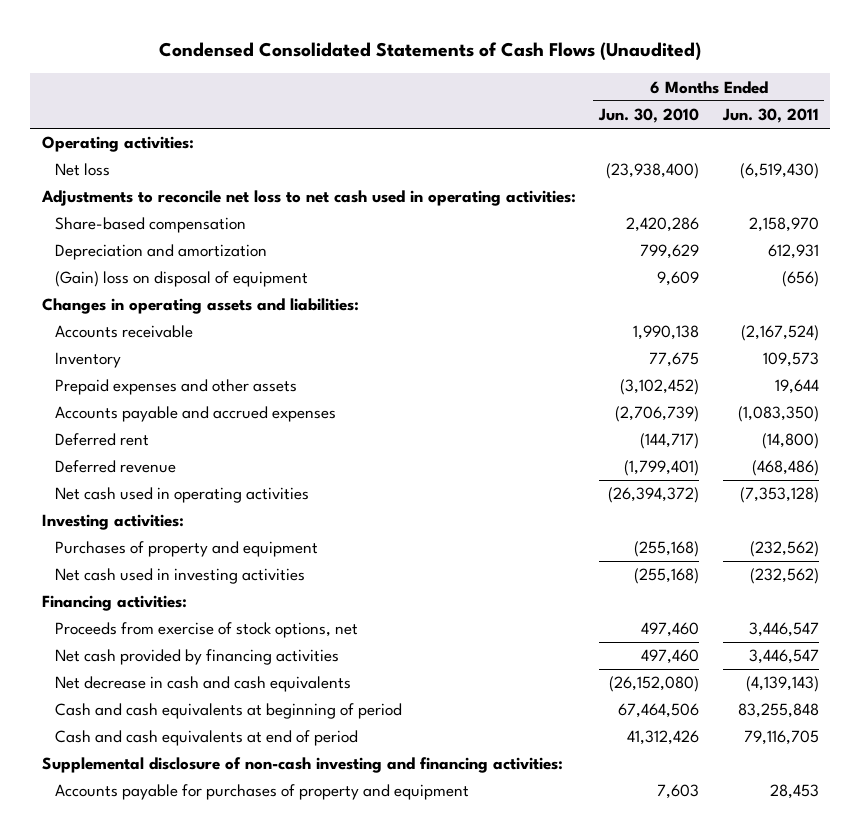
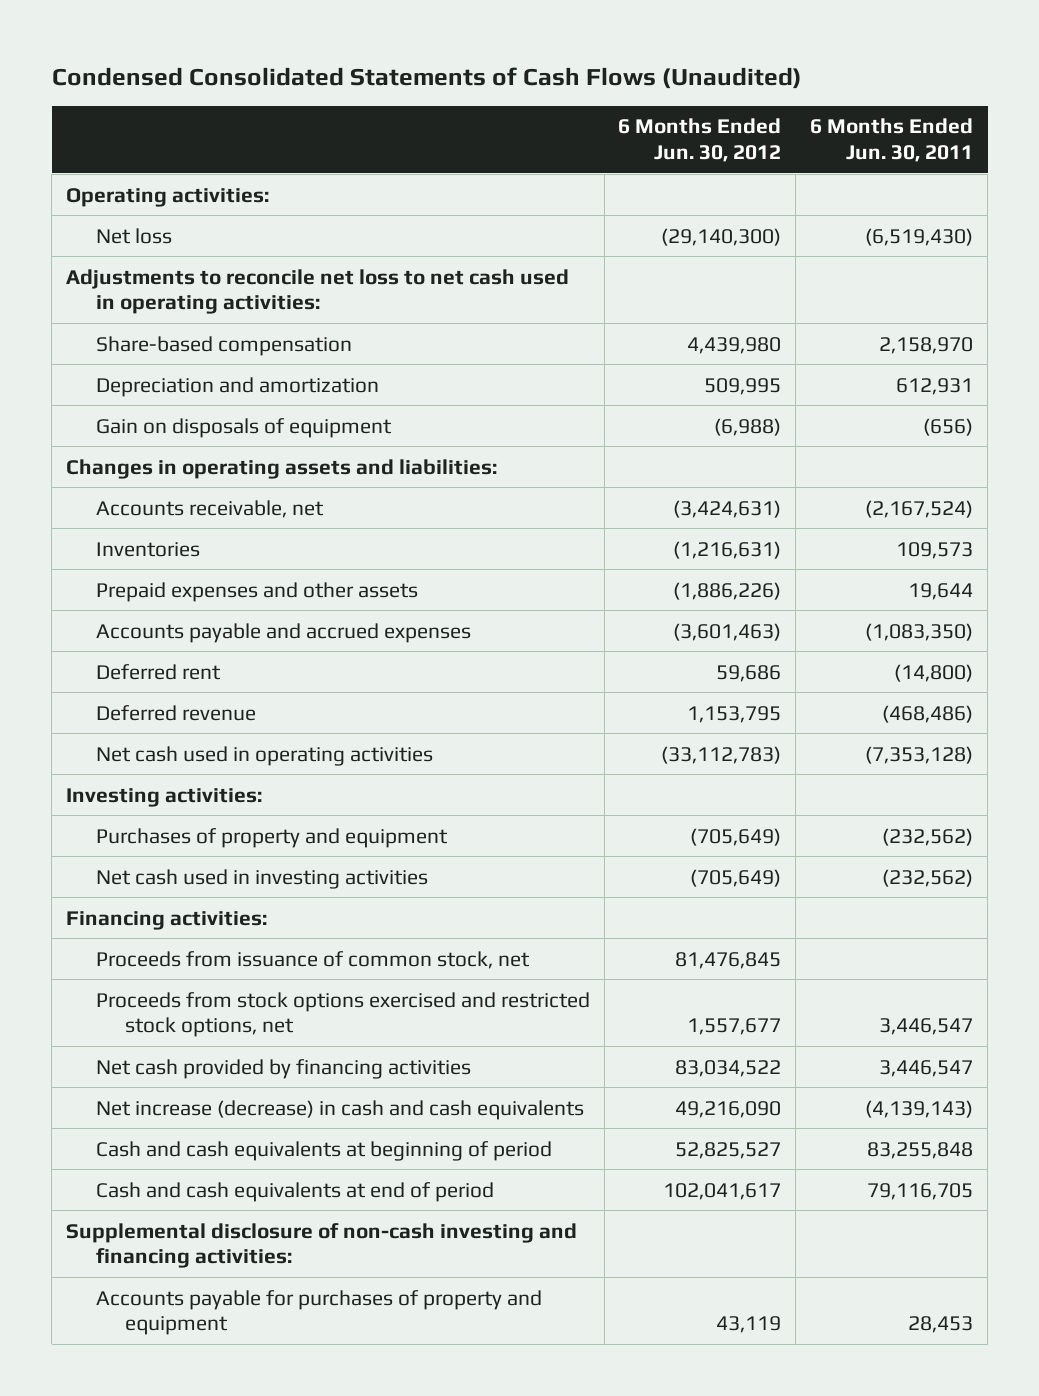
[598,107,700,123] Jun. 30, 2010 -> none
none -> [618,118,782,163] 6 Months Ended Jun. 30, 2012
[55,271,309,288] (Gain) loss on disposal of equipment -> [95,417,392,438] Gain on disposals of equipment
[55,325,194,339] Accounts receivable -> [95,499,324,518] Accounts receivable, net
[55,352,122,369] Inventory -> [95,541,200,557] Inventories
none -> [95,950,530,969] Proceeds from issuance of common stock, net
[55,622,359,639] Proceeds from exercise of stock options, net -> [95,991,590,1038] Proceeds from stock options exercised and restricted stock options, net
[55,676,352,693] Net decrease in cash and cash equivalents -> [95,1099,584,1120] Net increase (decrease) in cash and cash equivalents

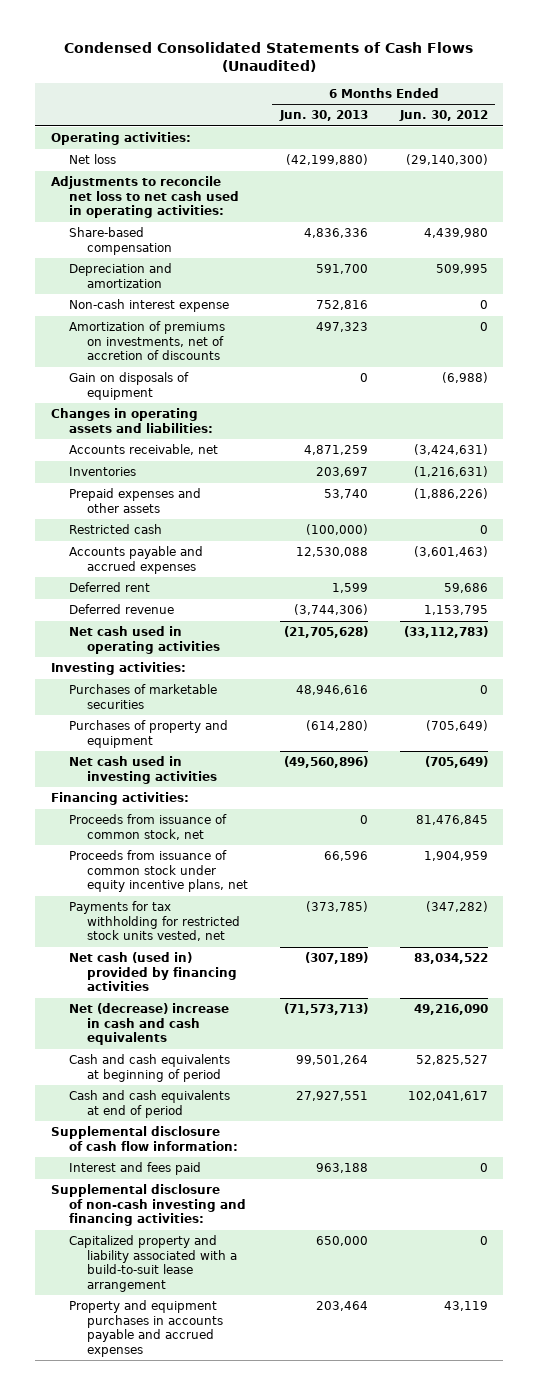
[810,118,974,163] 6 Months Ended Jun. 30, 2011 -> none
none -> [278,110,368,122] Jun. 30, 2013
none -> [68,299,229,313] Non-cash interest expense
none -> [68,321,225,361] Amortization of premiums on investments, net of accretion of discounts
none -> [68,524,162,535] Restricted cash
none -> [68,684,217,709] Purchases of marketable securities
[95,991,590,1038] Proceeds from stock options exercised and restricted stock options, net -> none
none -> [68,850,249,893] Proceeds from issuance of common stock under equity incentive plans, net
none -> [68,901,241,942] Payments for tax withholding for restricted stock units vested, net
[95,1058,471,1079] Net cash provided by financing activities -> [68,952,238,992] Net cash (used in) provided by financing activities
[95,1099,584,1120] Net increase (decrease) in cash and cash equivalents -> [68,1003,229,1046] Net (decrease) increase in cash and cash equivalents
none -> [50,1126,238,1151] Supplemental disclosure of cash flow information:
none -> [68,1162,201,1176] Interest and fees paid
none -> [68,1235,238,1292] Capitalized property and liability associated with a build-to-suit lease arrangement
[95,1289,542,1336] Accounts payable for purchases of property and equipment -> [68,1300,224,1357] Property and equipment purchases in accounts payable and accrued expenses

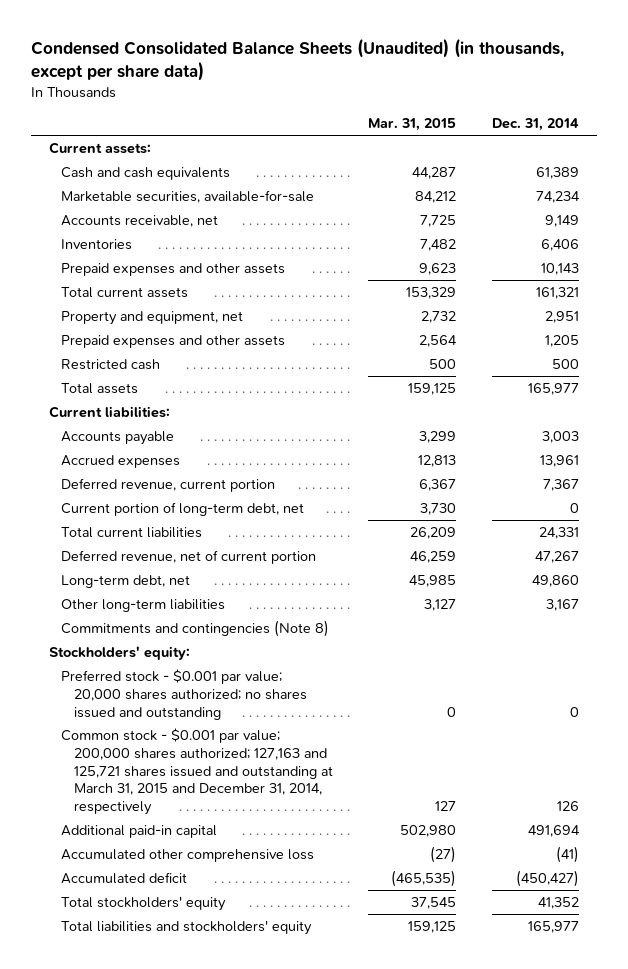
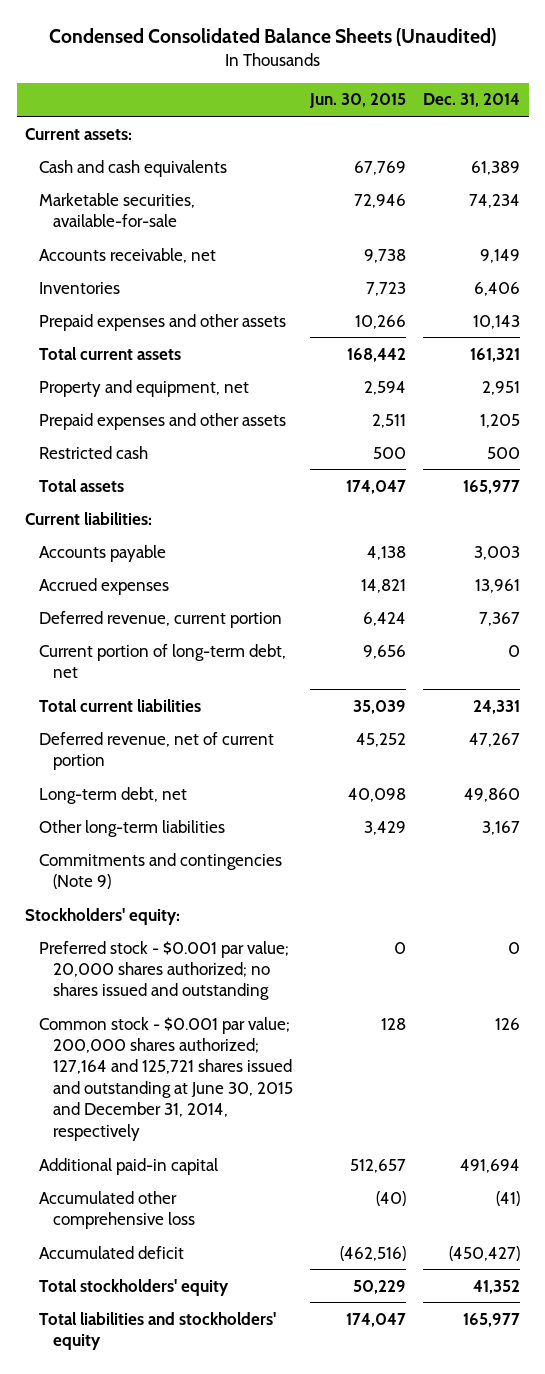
[31,38,565,81] Condensed Consolidated Balance Sheets (Unaudited) (in thousands, except per share data) -> [48,27,496,46] Condensed Consolidated Balance Sheets (Unaudited)
[368,118,457,132] Mar. 31, 2015 -> none
none -> [309,93,407,109] Jun. 30, 2015
[61,619,330,637] Commitments and contingencies (Note 8) -> [39,852,283,890] Commitments and contingencies (Note 9)
[61,727,333,816] Common stock - $0.001 par value; 200,000 shares authorized; 127,163 and 125,721 shares issued and outstanding at March 31, 2015 and December 31, 2014, respectively -> [39,1016,294,1141] Common stock - $0.001 par value; 200,000 shares authorized; 127,164 and 125,721 shares issued and outstanding at June 30, 2015 and December 31, 2014, respectively

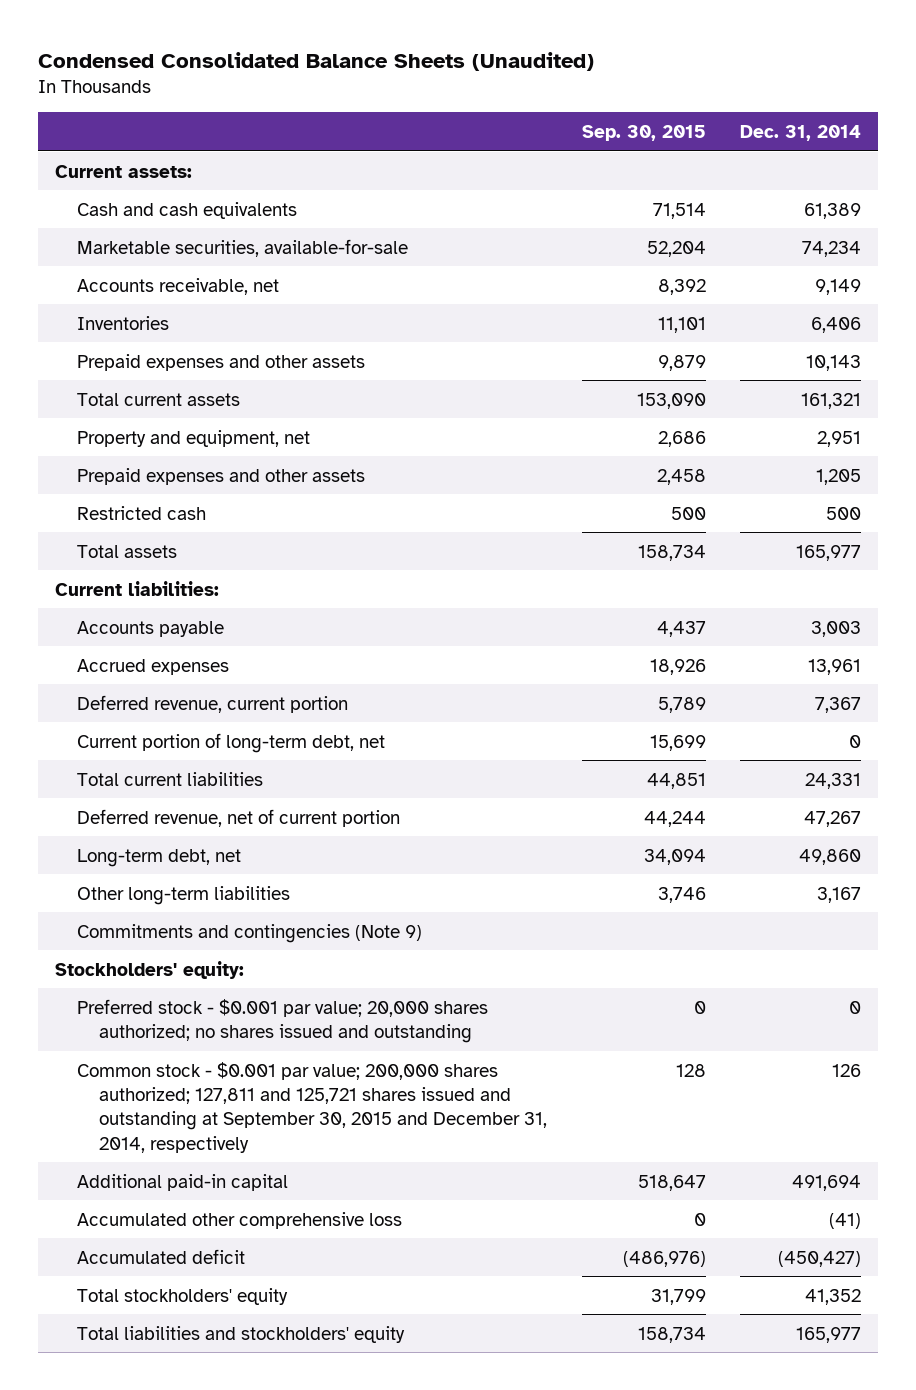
[309,93,407,109] Jun. 30, 2015 -> none
none -> [581,124,706,141] Sep. 30, 2015
[39,1016,294,1141] Common stock - $0.001 par value; 200,000 shares authorized; 127,164 and 125,721 shares issued and outstanding at June 30, 2015 and December 31, 2014, respectively -> [77,1061,548,1153] Common stock - $0.001 par value; 200,000 shares authorized; 127,811 and 125,721 shares issued and outstanding at September 30, 2015 and December 31, 2014, respectively

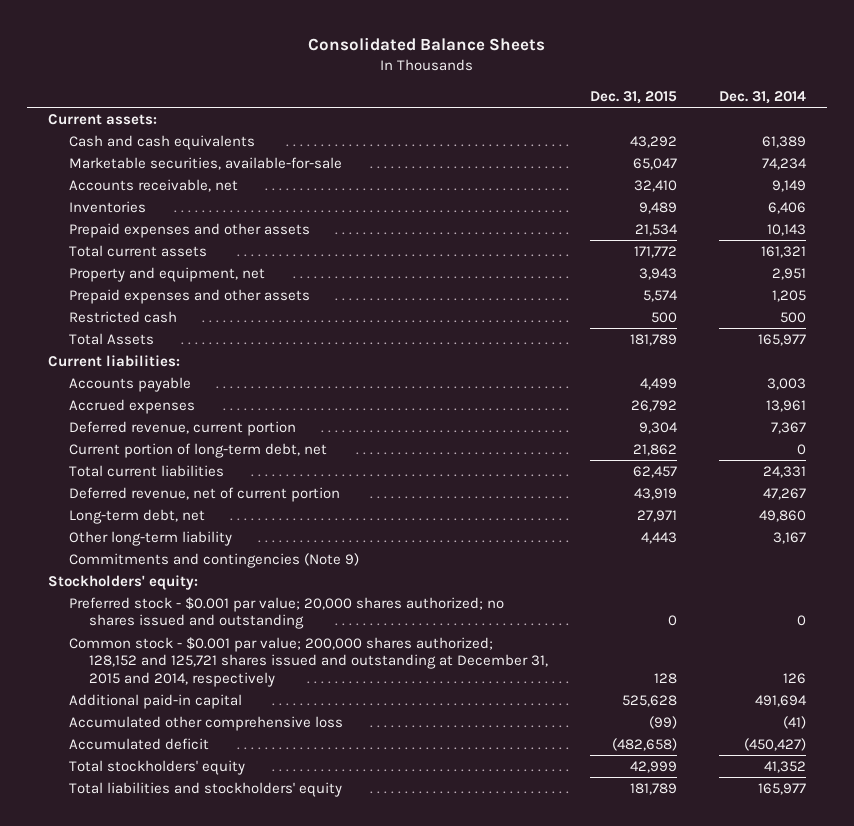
[37,51,594,71] Condensed Consolidated Balance Sheets (Unaudited) -> [307,36,545,51] Consolidated Balance Sheets
[581,124,706,141] Sep. 30, 2015 -> none
none -> [590,90,678,104] Dec. 31, 2015
[77,544,178,558] Total assets -> [68,332,154,345] Total Assets
[77,885,291,905] Other long-term liabilities -> [68,530,232,546] Other long-term liability
[77,1061,548,1153] Common stock - $0.001 par value; 200,000 shares authorized; 127,811 and 125,721 shares issued and outstanding at September 30, 2015 and December 31, 2014, respectively -> [68,636,549,688] Common stock - $0.001 par value; 200,000 shares authorized; 128,152 and 125,721 shares issued and outstanding at December 31, 2015 and 2014, respectively

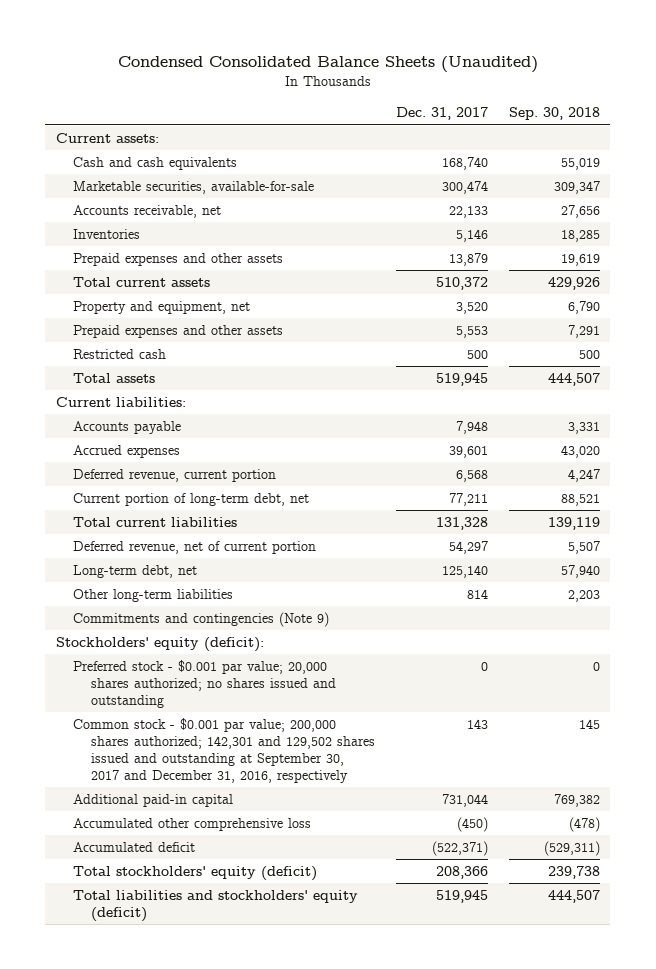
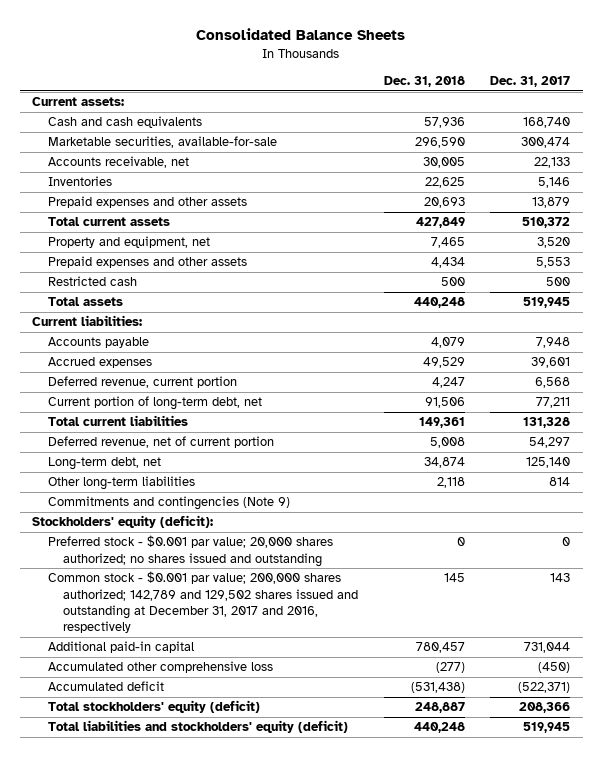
[117,56,538,74] Condensed Consolidated Balance Sheets (Unaudited) -> [196,27,406,40] Consolidated Balance Sheets
[508,107,600,121] Sep. 30, 2018 -> none
none -> [383,76,465,88] Dec. 31, 2018
[73,717,375,784] Common stock - $0.001 par value; 200,000 shares authorized; 142,301 and 129,502 shares issued and outstanding at September 30, 2017 and December 31, 2016, respectively -> [47,571,358,634] Common stock - $0.001 par value; 200,000 shares authorized; 142,789 and 129,502 shares issued and outstanding at December 31, 2017 and 2016, respectively

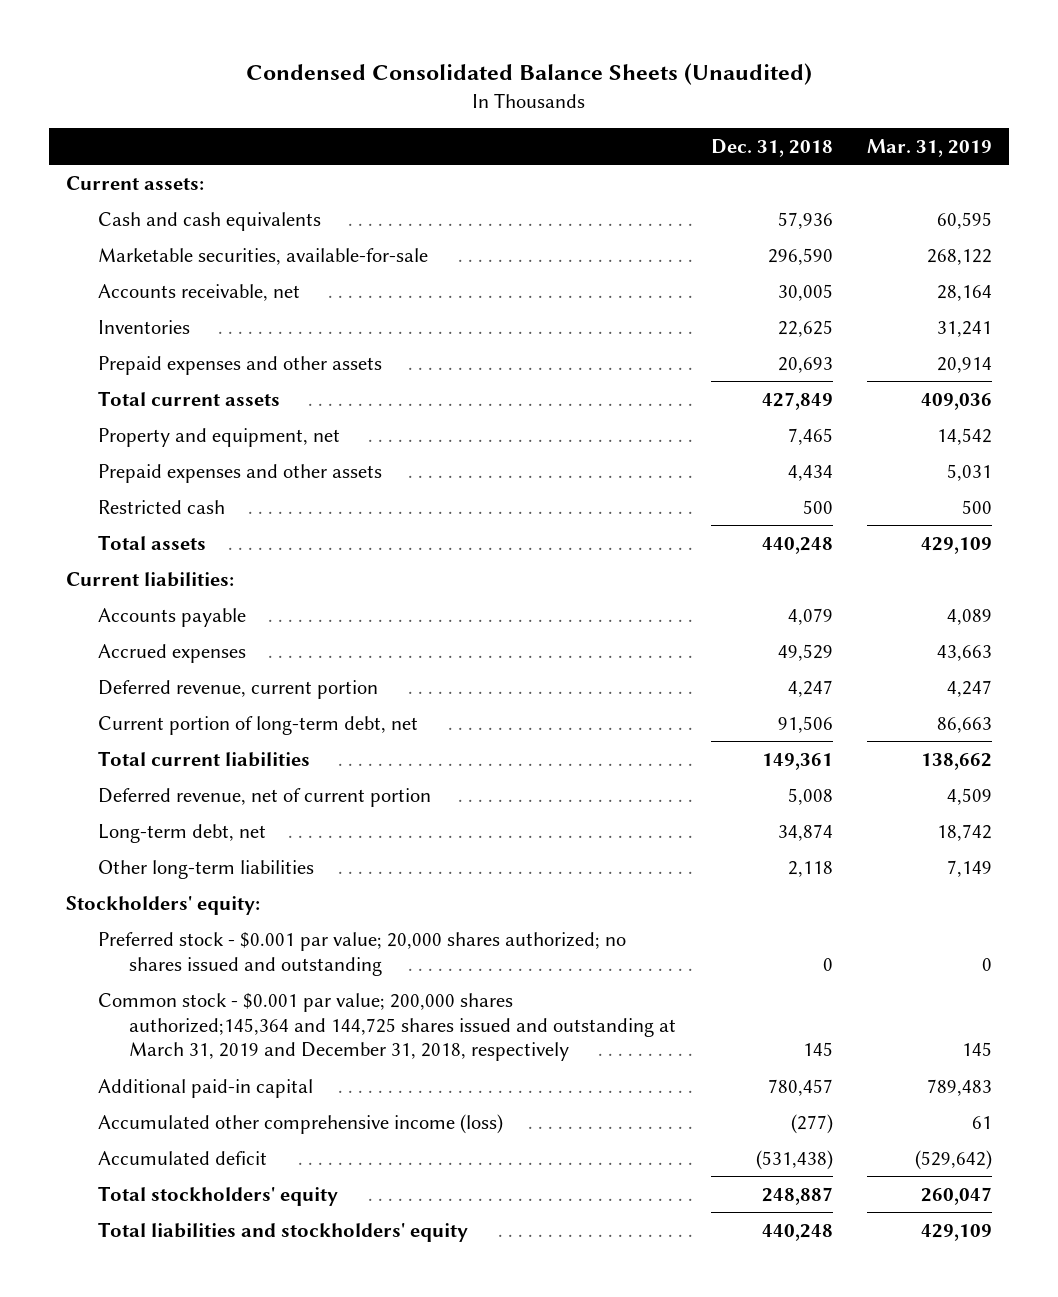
[196,27,406,40] Consolidated Balance Sheets -> [245,63,812,86] Condensed Consolidated Balance Sheets (Unaudited)
[490,76,571,88] Dec. 31, 2017 -> none
none -> [866,138,992,157] Mar. 31, 2019
[47,496,290,511] Commitments and contingencies (Note 9) -> none
[32,515,214,529] Stockholders' equity (deficit): -> [66,895,261,915] Stockholders' equity:
[47,571,358,634] Common stock - $0.001 par value; 200,000 shares authorized; 142,789 and 129,502 shares issued and outstanding at December 31, 2017 and 2016, respectively -> [97,992,677,1062] Common stock - $0.001 par value; 200,000 shares authorized;145,364 and 144,725 shares issued and outstanding at March 31, 2019 and December 31, 2018, respectively
[47,661,273,674] Accumulated other comprehensive loss -> [97,1113,503,1134] Accumulated other comprehensive income (loss)
[47,700,260,714] Total stockholders' equity (deficit) -> [97,1185,338,1206] Total stockholders' equity
[47,720,348,734] Total liabilities and stockholders' equity (deficit) -> [97,1221,468,1242] Total liabilities and stockholders' equity

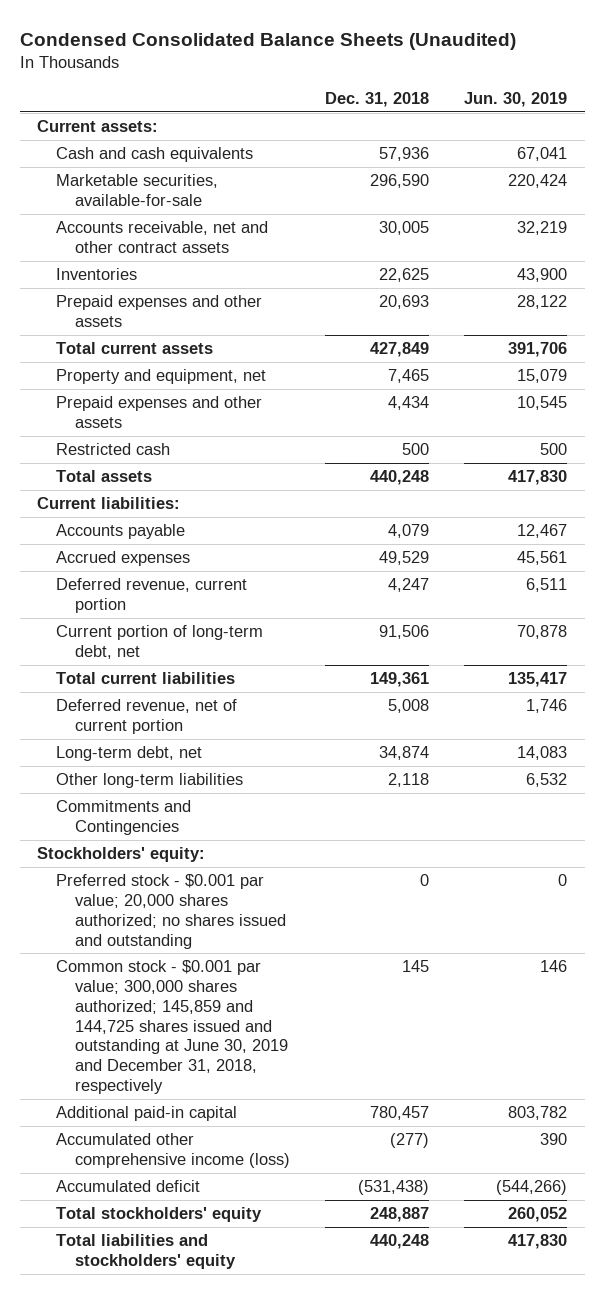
[866,138,992,157] Mar. 31, 2019 -> none
none -> [464,92,568,108] Jun. 30, 2019
[97,283,300,301] Accounts receivable, net -> [56,221,269,254] Accounts receivable, net and other contract assets
none -> [56,800,192,836] Commitments and Contingencies
[97,992,677,1062] Common stock - $0.001 par value; 200,000 shares authorized;145,364 and 144,725 shares issued and outstanding at March 31, 2019 and December 31, 2018, respectively -> [56,960,288,1094] Common stock - $0.001 par value; 300,000 shares authorized; 145,859 and 144,725 shares issued and outstanding at June 30, 2019 and December 31, 2018, respectively

